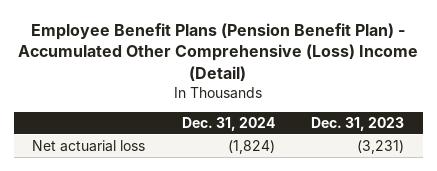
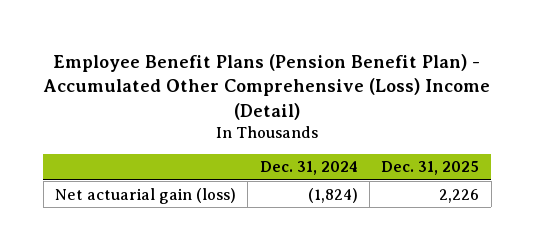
[311,116,405,131] Dec. 31, 2023 -> none
none -> [381,161,480,176] Dec. 31, 2025
[32,139,146,152] Net actuarial loss -> [54,187,236,204] Net actuarial gain (loss)

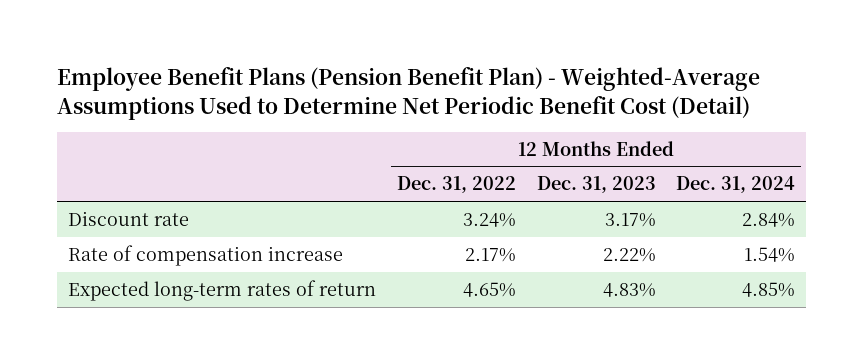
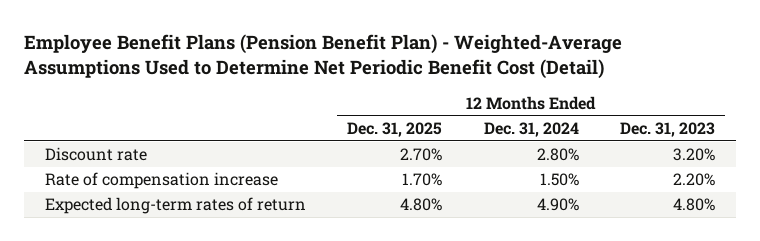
[396,176,516,194] Dec. 31, 2022 -> none
none -> [347,121,443,137] Dec. 31, 2025
[604,212,656,227] 3.17% -> [673,148,716,162] 3.20%
[742,212,796,227] 2.84% -> [536,148,579,162] 2.80%
[602,247,656,262] 2.22% -> [673,173,716,187] 2.20%
[744,246,796,262] 1.54% -> [539,173,579,187] 1.50%
[602,282,656,297] 4.83% -> [673,198,716,212] 4.80%
[742,281,796,297] 4.85% -> [536,198,579,212] 4.90%

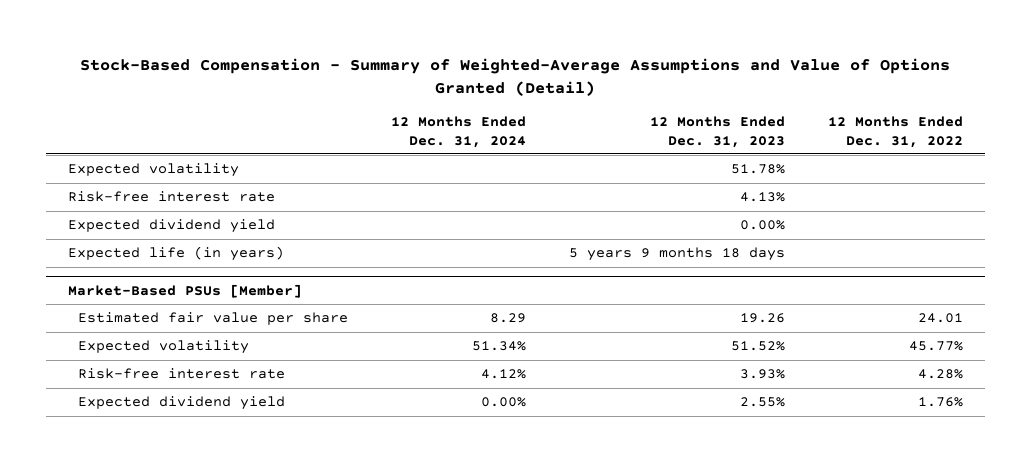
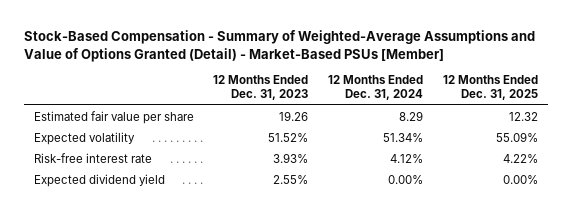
[80,57,951,96] Stock-Based Compensation - Summary of Weighted-Average Assumptions and Value of Options Granted (Detail) -> [23,30,535,62] Stock-Based Compensation - Summary of Weighted-Average Assumptions and Value of Options Granted (Detail) - Market-Based PSUs [Member]
[828,115,964,148] 12 Months Ended Dec. 31, 2022 -> none
none -> [442,75,538,101] 12 Months Ended Dec. 31, 2025
[67,163,239,178] Expected volatility -> none
[67,191,275,203] Risk-free interest rate -> none
[67,219,275,234] Expected dividend yield -> none
[67,246,284,262] Expected life (in years) -> none
[67,283,302,298] Market-Based PSUs [Member] -> none

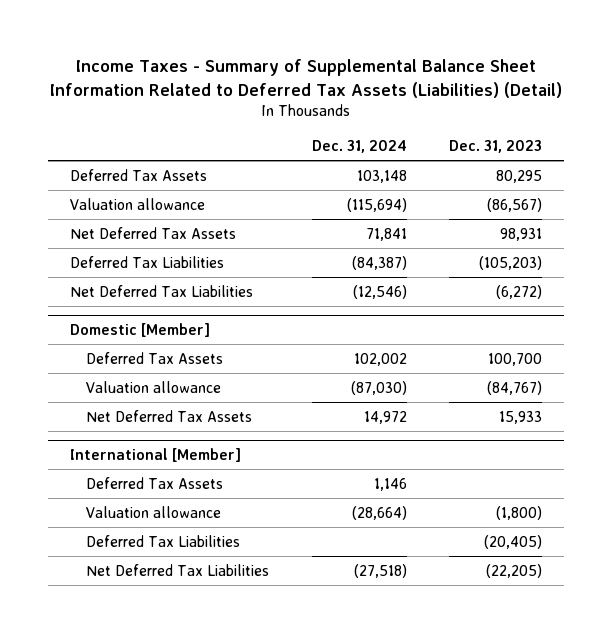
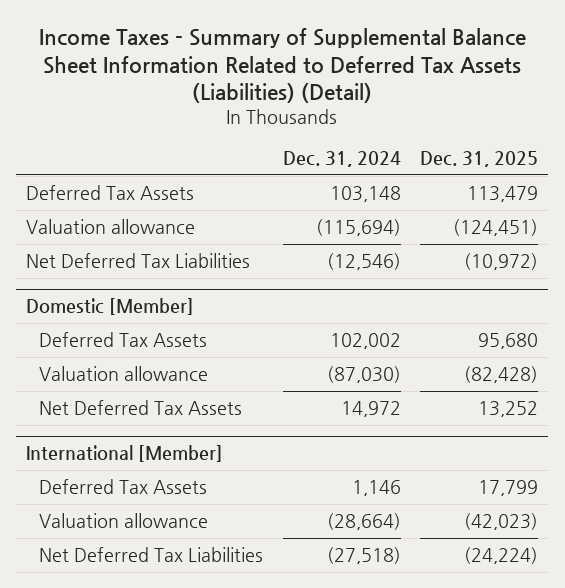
[449,140,543,154] Dec. 31, 2023 -> none
none -> [420,151,539,168] Dec. 31, 2025
[69,226,236,239] Net Deferred Tax Assets -> none
[69,255,224,268] Deferred Tax Liabilities -> none
[86,534,241,547] Deferred Tax Liabilities -> none

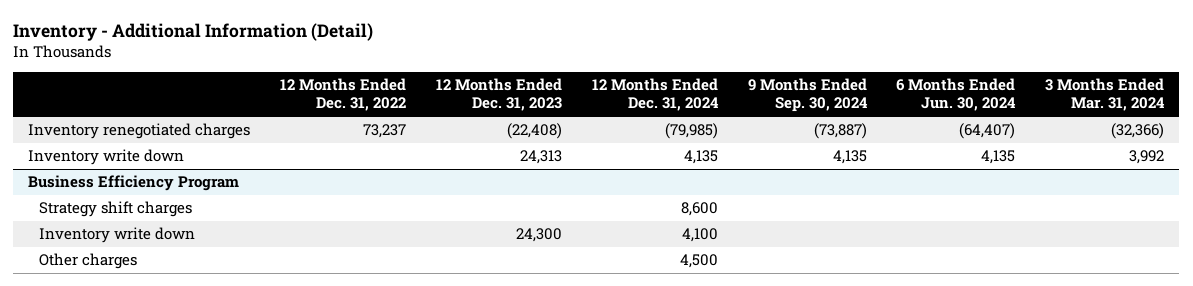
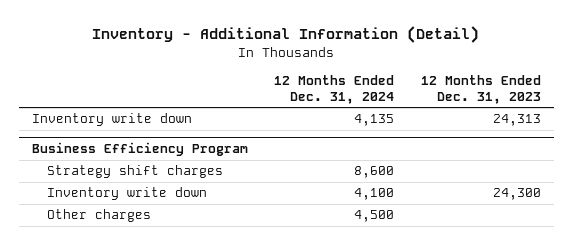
[280,78,407,112] 12 Months Ended Dec. 31, 2022 -> none
[747,78,868,113] 9 Months Ended Sep. 30, 2024 -> none
[896,78,1017,112] 6 Months Ended Jun. 30, 2024 -> none
[1045,78,1166,112] 3 Months Ended Mar. 31, 2024 -> none
[28,123,251,140] Inventory renegotiated charges -> none

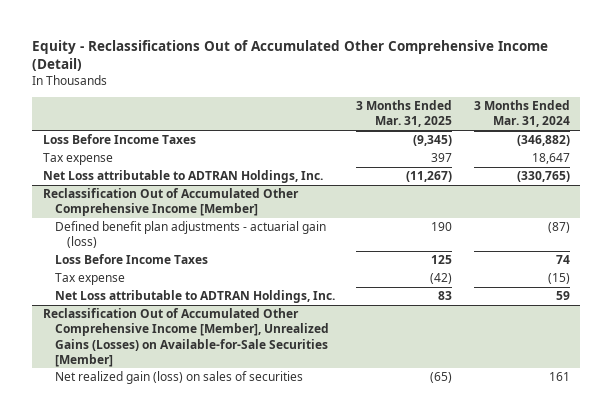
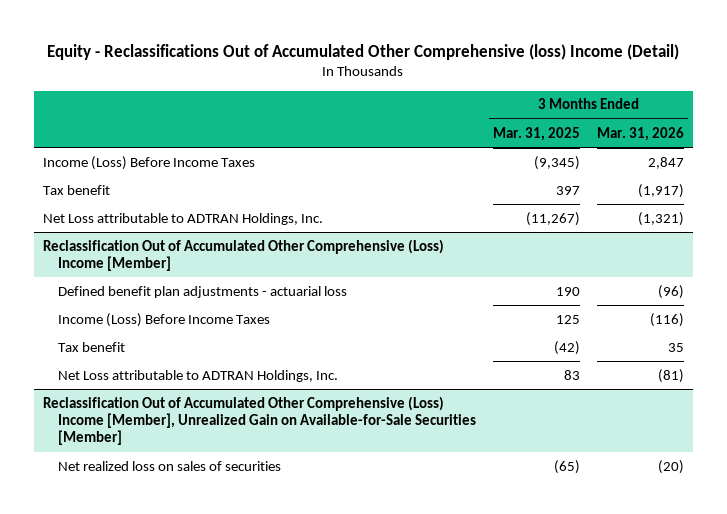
[32,39,549,71] Equity - Reclassifications Out of Accumulated Other Comprehensive Income (Detail) -> [47,43,680,60] Equity - Reclassifications Out of Accumulated Other Comprehensive (loss) Income (Detail)
[473,100,570,128] 3 Months Ended Mar. 31, 2024 -> none
none -> [597,126,685,141] Mar. 31, 2026
[42,134,196,145] Loss Before Income Taxes -> [42,155,255,170] Income (Loss) Before Income Taxes
[42,153,113,166] Tax expense -> [42,184,110,195] Tax benefit
[42,188,299,217] Reclassification Out of Accumulated Other Comprehensive Income [Member] -> [42,238,444,272] Reclassification Out of Accumulated Other Comprehensive (Loss) Income [Member]
[55,221,327,249] Defined benefit plan adjustments - actuarial gain (loss) -> [58,285,348,298] Defined benefit plan adjustments - actuarial loss
[55,254,209,265] Loss Before Income Taxes -> [58,312,271,327] Income (Loss) Before Income Taxes
[55,273,126,286] Tax expense -> [58,341,126,352] Tax benefit
[42,308,330,367] Reclassification Out of Accumulated Other Comprehensive Income [Member], Unrealized Gains (Losses) on Available-for-Sale Securities [Member] -> [42,395,477,446] Reclassification Out of Accumulated Other Comprehensive (Loss) Income [Member], Unrealized Gain on Available-for-Sale Securities [Member]
[55,371,304,385] Net realized gain (loss) on sales of securities -> [58,460,282,471] Net realized loss on sales of securities

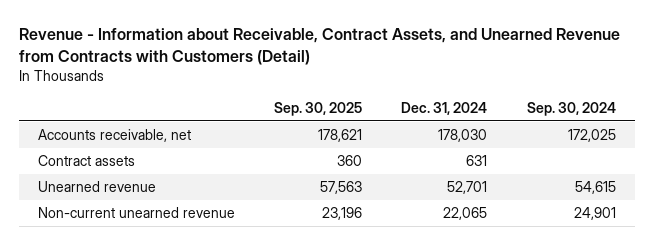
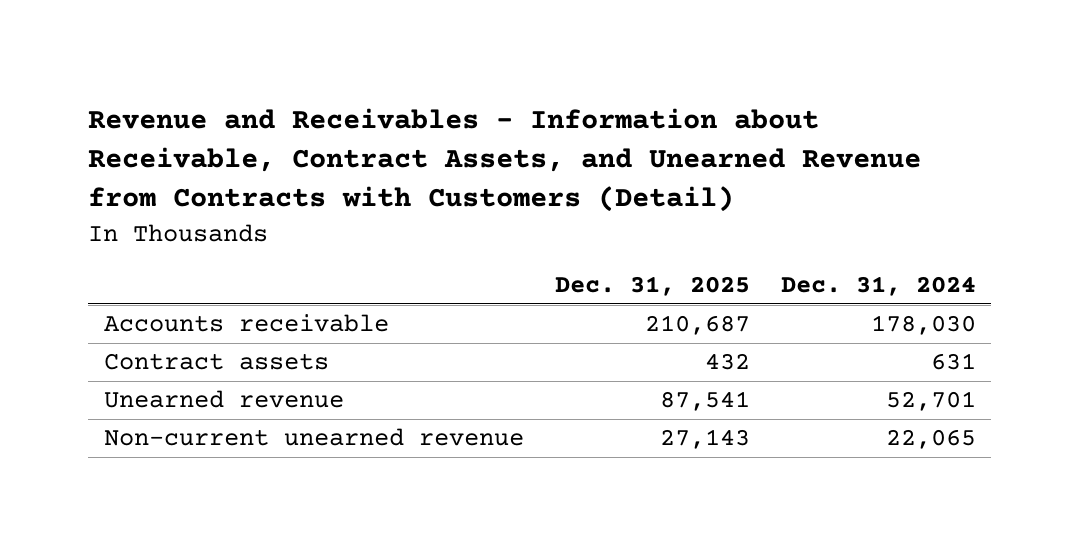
[18,28,620,65] Revenue - Information about Receivable, Contract Assets, and Unearned Revenue from Contracts with Customers (Detail) -> [88,107,922,213] Revenue and Receivables - Information about Receivable, Contract Assets, and Unearned Revenue from Contracts with Customers (Detail)
[274,101,363,116] Sep. 30, 2025 -> none
[526,101,616,116] Sep. 30, 2024 -> none
none -> [554,276,750,297] Dec. 31, 2025
[38,129,192,143] Accounts receivable, net -> [103,314,389,333] Accounts receivable

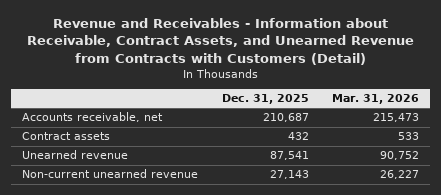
[780,276,976,297] Dec. 31, 2024 -> none
none -> [331,94,419,105] Mar. 31, 2026
[103,314,389,333] Accounts receivable -> [22,112,164,123] Accounts receivable, net

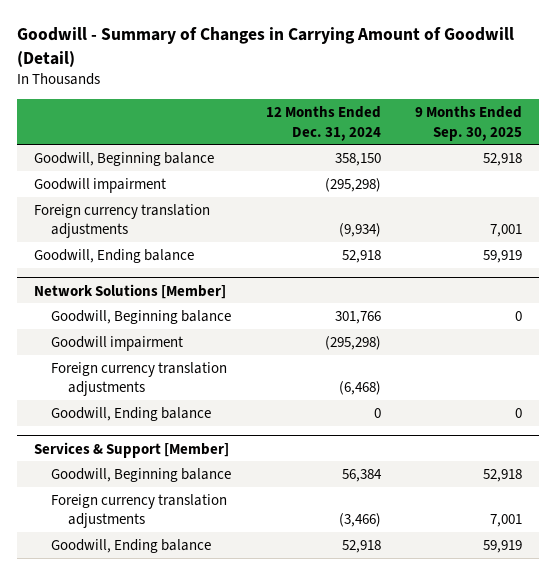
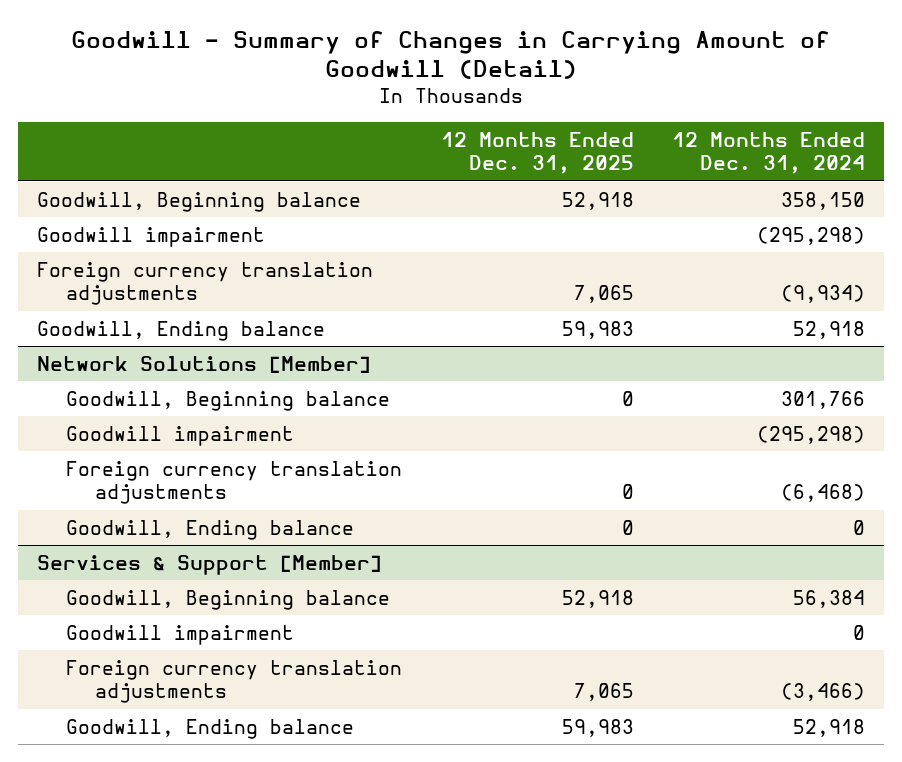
[414,106,522,141] 9 Months Ended Sep. 30, 2025 -> none
none -> [440,131,634,175] 12 Months Ended Dec. 31, 2025
none -> [66,624,295,645] Goodwill impairment

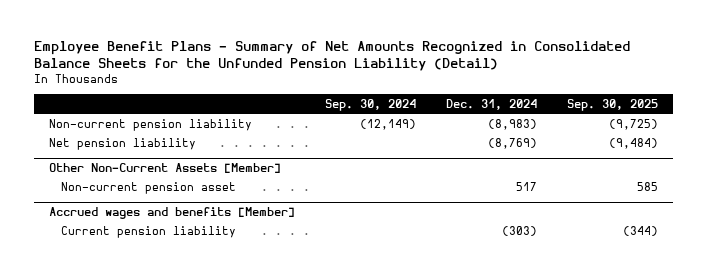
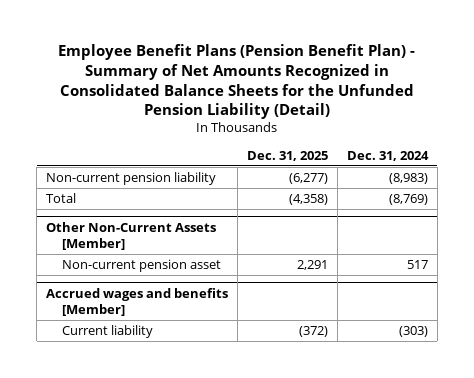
[34,41,631,72] Employee Benefit Plans - Summary of Net Amounts Recognized in Consolidated Balance Sheets for the Unfunded Pension Liability (Detail) -> [58,44,416,120] Employee Benefit Plans (Pension Benefit Plan) - Summary of Net Amounts Recognized in Consolidated Balance Sheets for the Unfunded Pension Liability (Detail)
[325,98,417,111] Sep. 30, 2024 -> none
[567,98,659,111] Sep. 30, 2025 -> none
none -> [247,150,329,161] Dec. 31, 2025
[49,137,197,150] Net pension liability -> [46,192,77,203] Total
[61,225,237,238] Current pension liability -> [62,324,154,338] Current liability

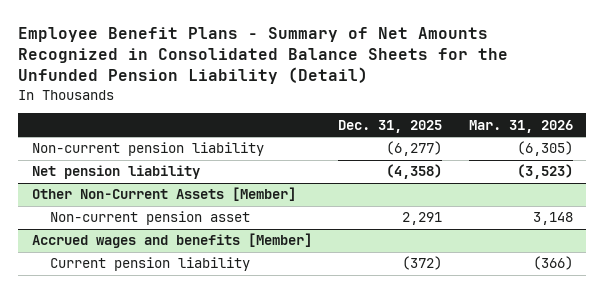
[58,44,416,120] Employee Benefit Plans (Pension Benefit Plan) - Summary of Net Amounts Recognized in Consolidated Balance Sheets for the Unfunded Pension Liability (Detail) -> [18,27,509,85] Employee Benefit Plans - Summary of Net Amounts Recognized in Consolidated Balance Sheets for the Unfunded Pension Liability (Detail)
[346,150,429,161] Dec. 31, 2024 -> none
none -> [469,119,574,133] Mar. 31, 2026
[46,192,77,203] Total -> [31,165,200,180] Net pension liability
[62,324,154,338] Current liability -> [49,257,250,272] Current pension liability

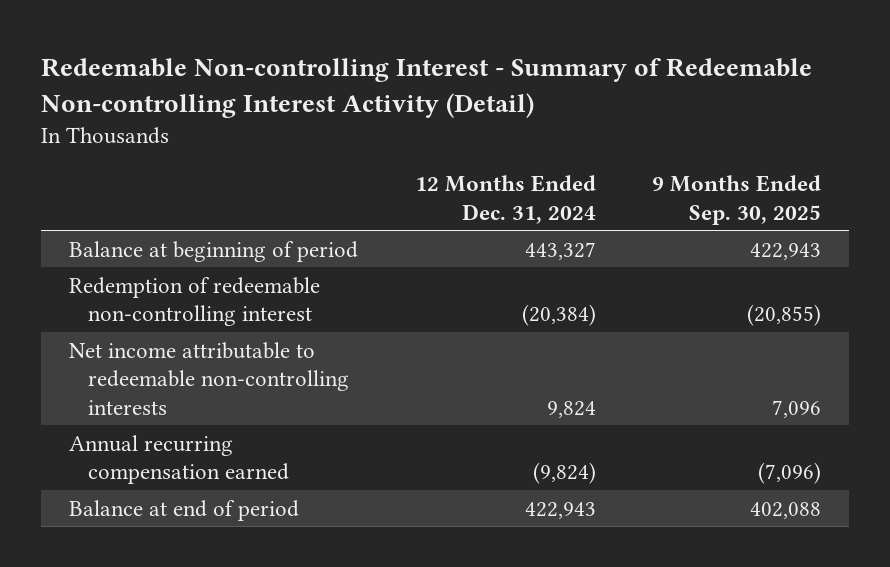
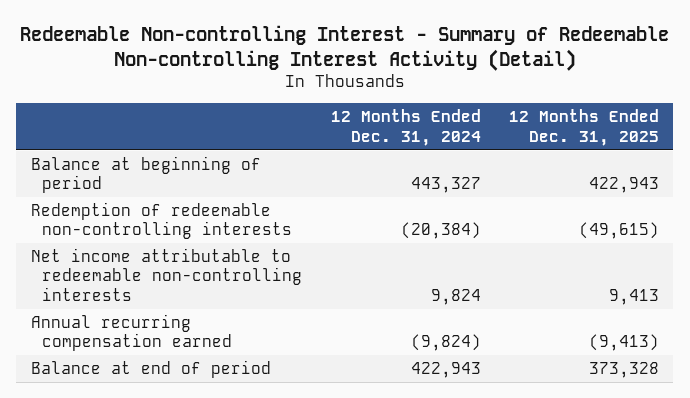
[652,175,822,225] 9 Months Ended Sep. 30, 2025 -> none
none -> [509,109,660,146] 12 Months Ended Dec. 31, 2025
[69,276,321,327] Redemption of redeemable non-controlling interest -> [30,202,293,240] Redemption of redeemable non-controlling interests

